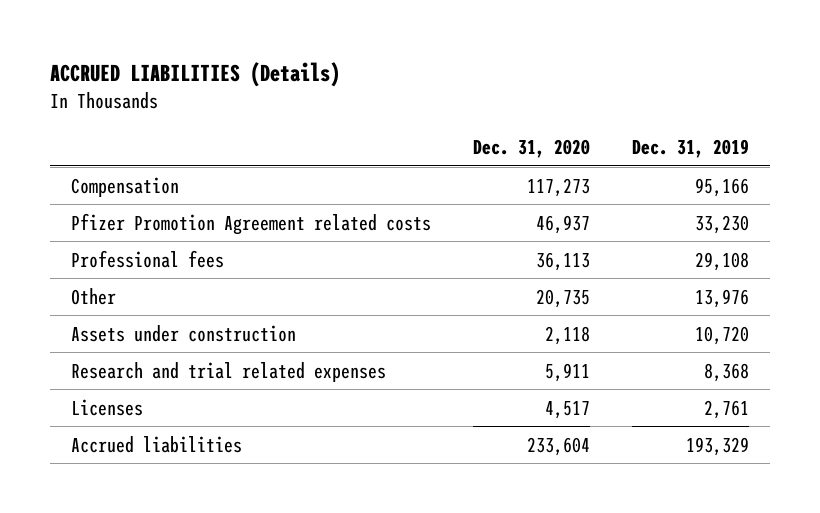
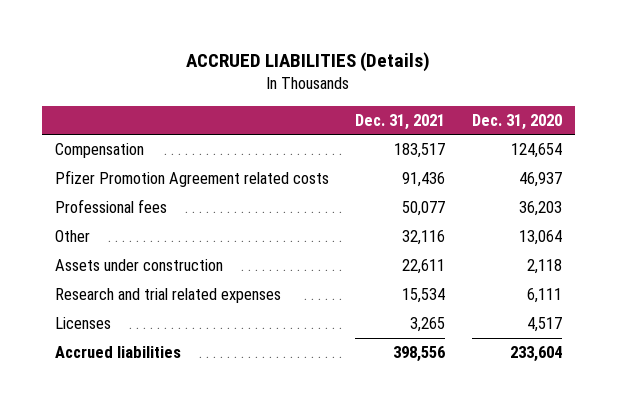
[632,138,750,158] Dec. 31, 2019 -> none
none -> [355,114,446,131] Dec. 31, 2021
[526,177,590,197] 117,273 -> [510,143,562,159] 124,654
[535,251,590,271] 36,113 -> [518,201,562,217] 36,203
[535,288,590,308] 20,735 -> [518,230,562,246] 13,064
[544,362,590,382] 5,911 -> [526,288,562,304] 6,111

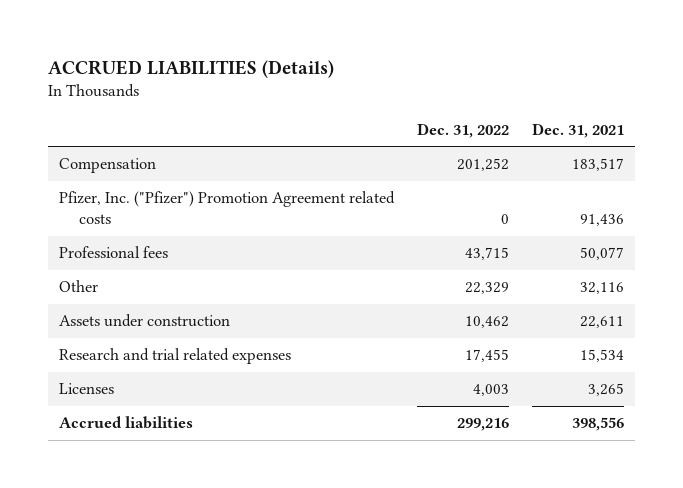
[471,114,562,131] Dec. 31, 2020 -> none
none -> [417,122,510,138] Dec. 31, 2022
[54,170,329,188] Pfizer Promotion Agreement related costs -> [59,191,396,225] Pfizer, Inc. ("Pfizer") Promotion Agreement related costs

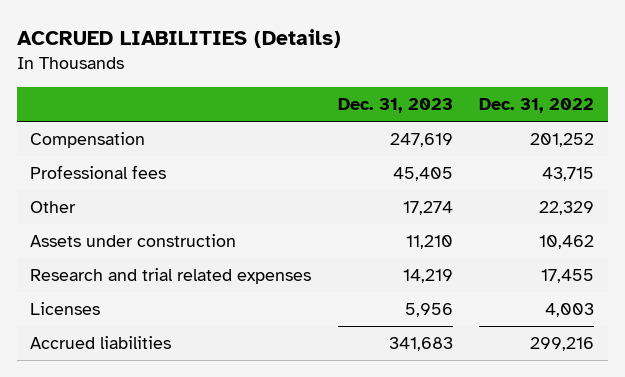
[531,122,624,138] Dec. 31, 2021 -> none
none -> [337,97,453,113] Dec. 31, 2023
[59,191,396,225] Pfizer, Inc. ("Pfizer") Promotion Agreement related costs -> none

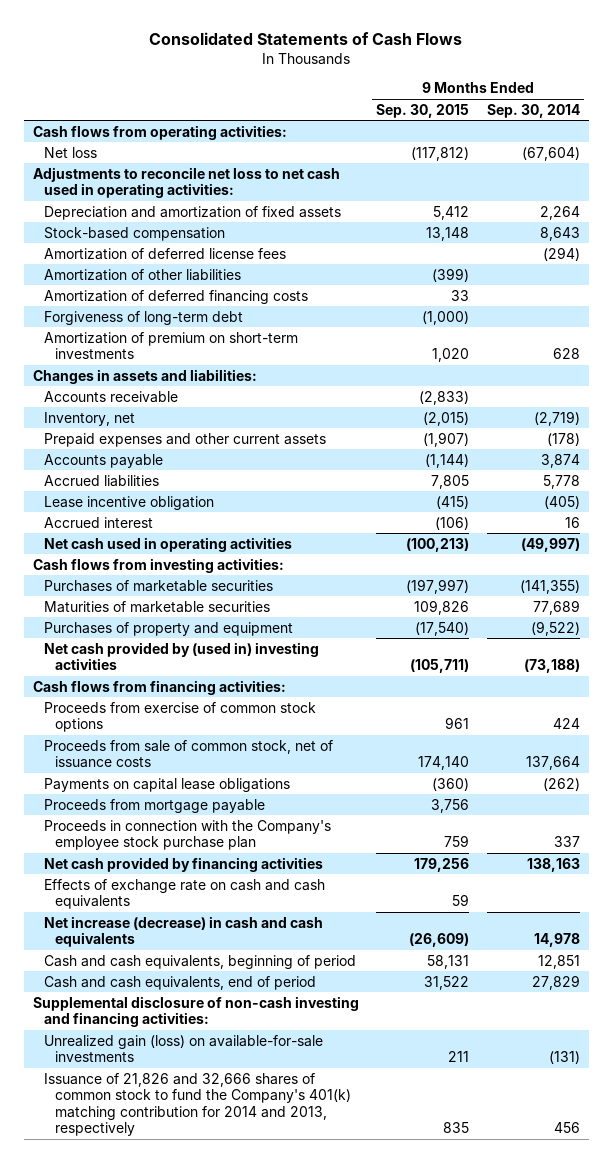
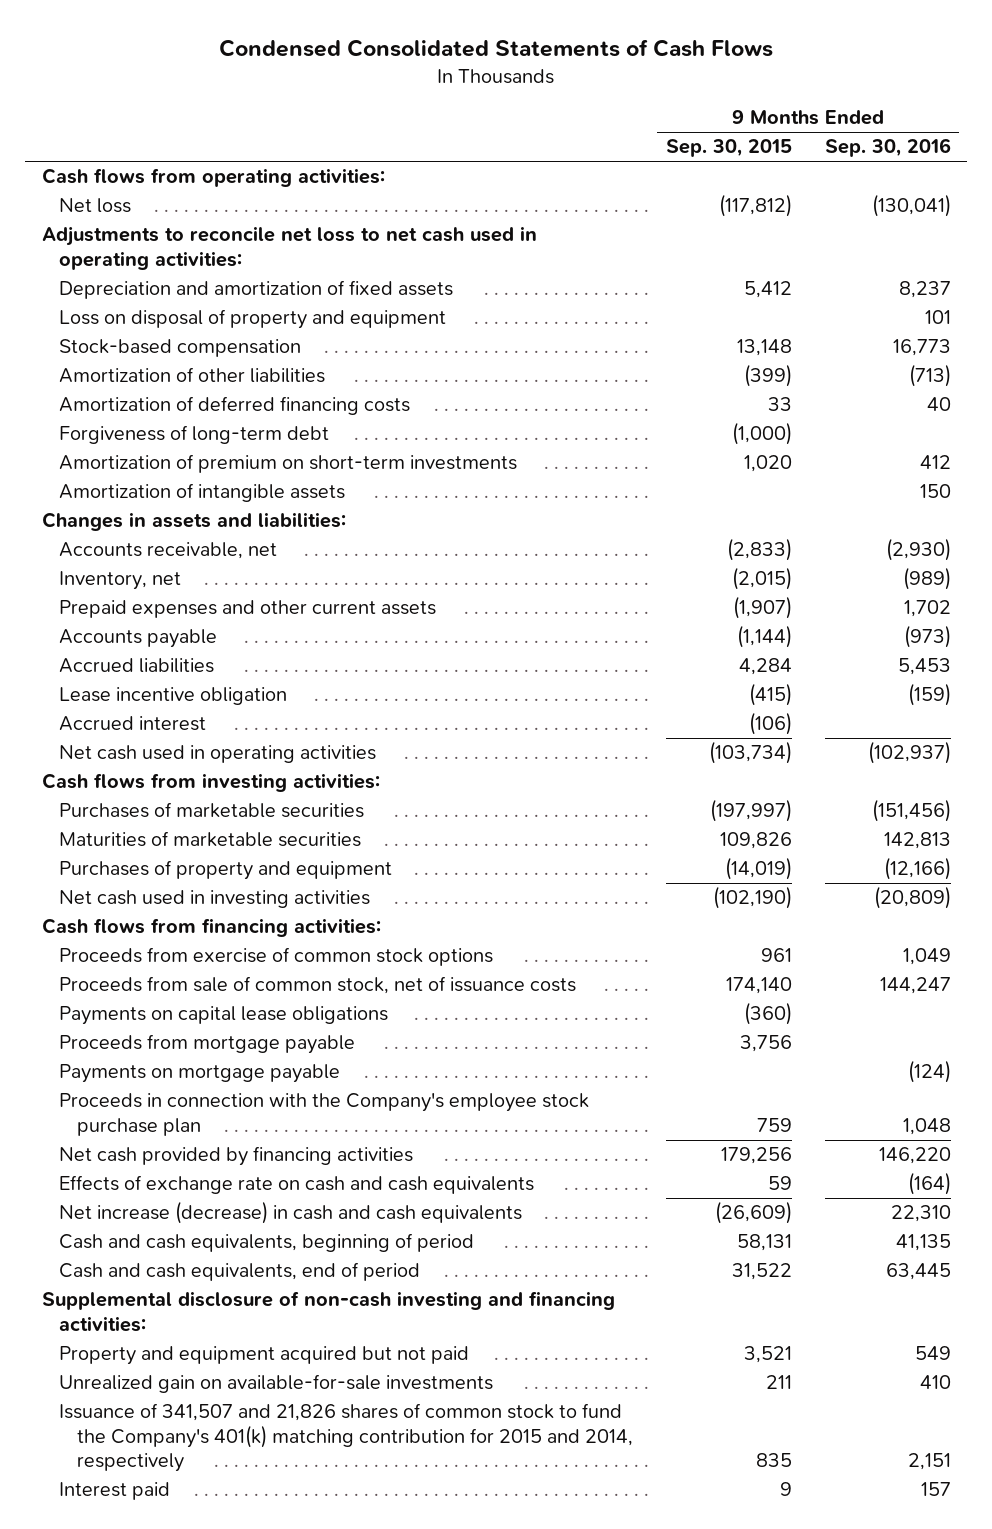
[149,32,463,46] Consolidated Statements of Cash Flows -> [219,39,774,58] Condensed Consolidated Statements of Cash Flows
[486,103,580,118] Sep. 30, 2014 -> none
none -> [824,138,951,158] Sep. 30, 2016
none -> [59,309,447,330] Loss on disposal of property and equipment
[43,247,286,260] Amortization of deferred license fees -> none
none -> [59,483,346,503] Amortization of intangible assets
[43,390,178,403] Accounts receivable -> [59,542,278,560] Accounts receivable, net
[431,474,470,489] 7,805 -> [738,658,792,676] 4,284
[406,537,470,552] (100,213) -> [708,741,792,765] (103,734)
[415,621,470,636] (17,540) -> [724,857,792,881] (14,019)
[43,641,319,671] Net cash provided by (used in) investing activities -> [59,890,371,909] Net cash used in investing activities
[410,659,470,674] (105,711) -> [712,886,792,910] (102,190)
none -> [59,1064,341,1084] Payments on mortgage payable
none -> [59,1346,470,1366] Property and equipment acquired but not paid
[43,1034,323,1063] Unrealized gain (loss) on available-for-sale investments -> [59,1374,494,1394] Unrealized gain on available-for-sale investments
[43,1072,351,1137] Issuance of 21,826 and 32,666 shares of common stock to fund the Company's 401(k) matching contribution for 2014 and 2013, respectively -> [59,1403,633,1473] Issuance of 341,507 and 21,826 shares of common stock to fund the Company's 401(k) matching contribution for 2015 and 2014, respectively
none -> [59,1482,171,1501] Interest paid

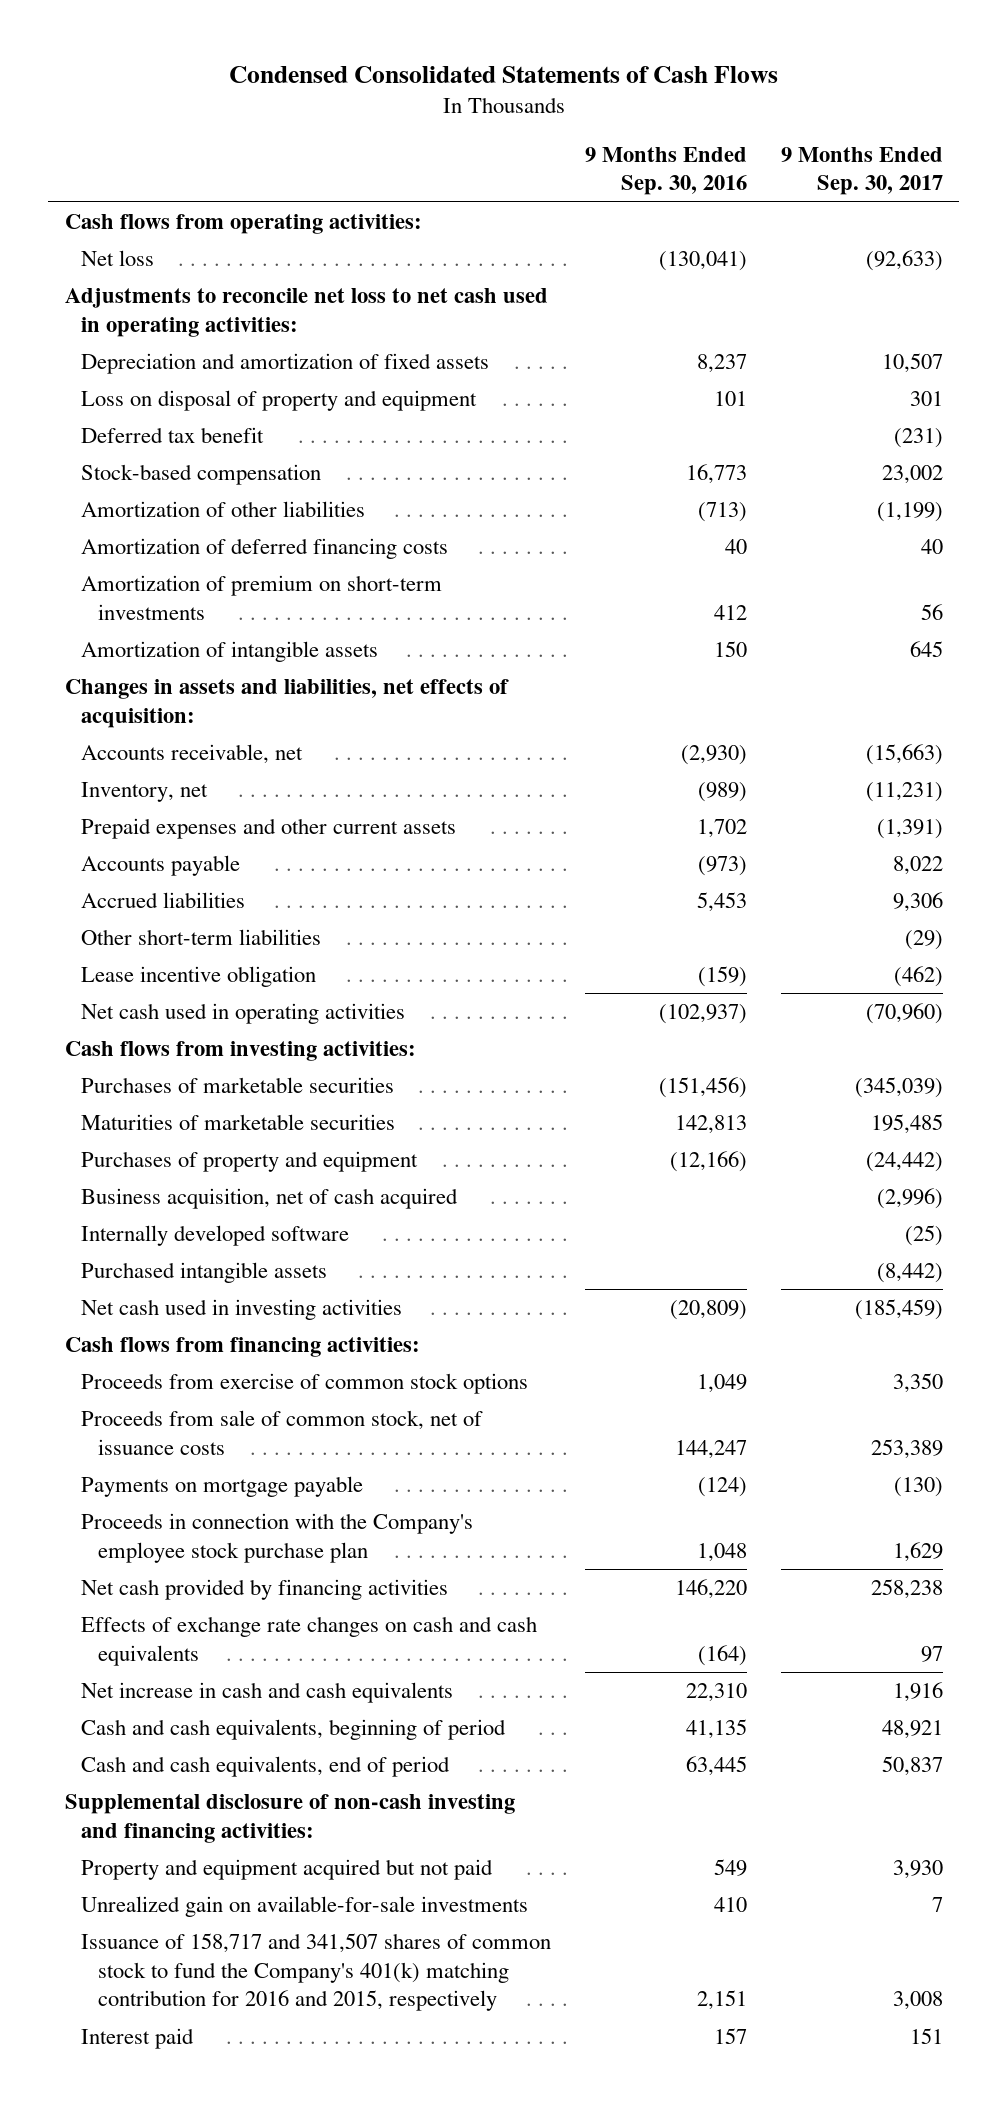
[665,139,792,158] Sep. 30, 2015 -> none
none -> [780,146,943,196] 9 Months Ended Sep. 30, 2017
none -> [81,427,265,444] Deferred tax benefit
[59,425,330,445] Forgiveness of long-term debt -> none
[41,512,346,532] Changes in assets and liabilities: -> [65,679,510,728] Changes in assets and liabilities, net effects of acquisition:
none -> [81,929,322,946] Other short-term liabilities
[59,716,207,732] Accrued interest -> none
none -> [81,1188,459,1210] Business acquisition, net of cash acquired
none -> [81,1225,350,1247] Internally developed software
none -> [81,1262,328,1284] Purchased intangible assets
[59,1006,389,1026] Payments on capital lease obligations -> none
[59,1034,356,1055] Proceeds from mortgage payable -> none
[59,1175,535,1195] Effects of exchange rate on cash and cash equivalents -> [81,1616,538,1666] Effects of exchange rate changes on cash and cash equivalents
[59,1201,523,1225] Net increase (decrease) in cash and cash equivalents -> [81,1682,454,1704] Net increase in cash and cash equivalents
[59,1403,633,1473] Issuance of 341,507 and 21,826 shares of common stock to fund the Company's 401(k) matching contribution for 2015 and 2014, respectively -> [81,1933,552,2012] Issuance of 158,717 and 341,507 shares of common stock to fund the Company's 401(k) matching contribution for 2016 and 2015, respectively

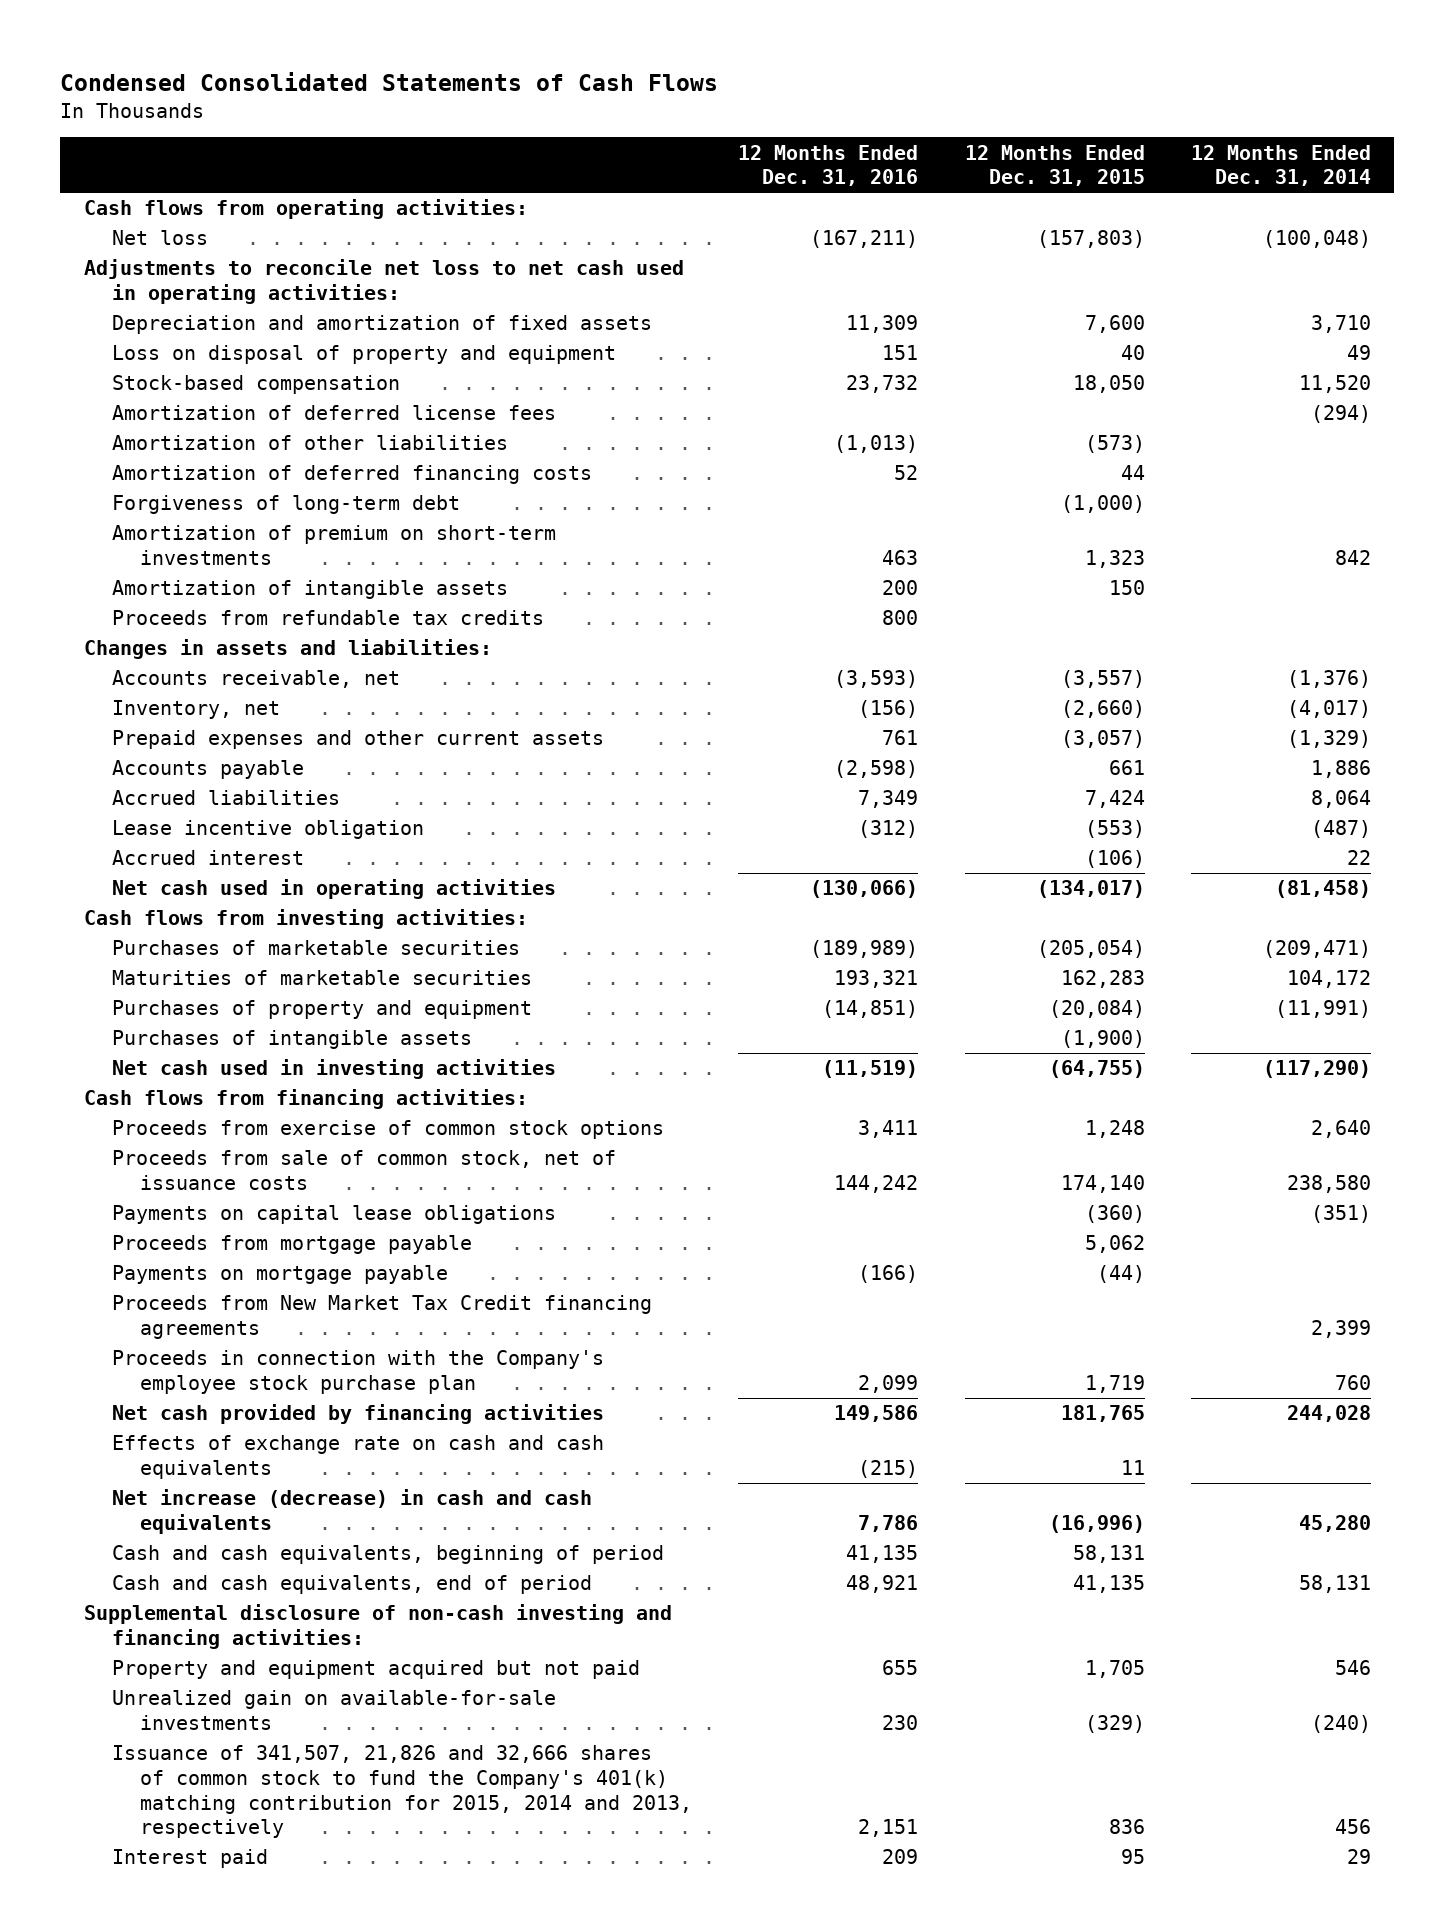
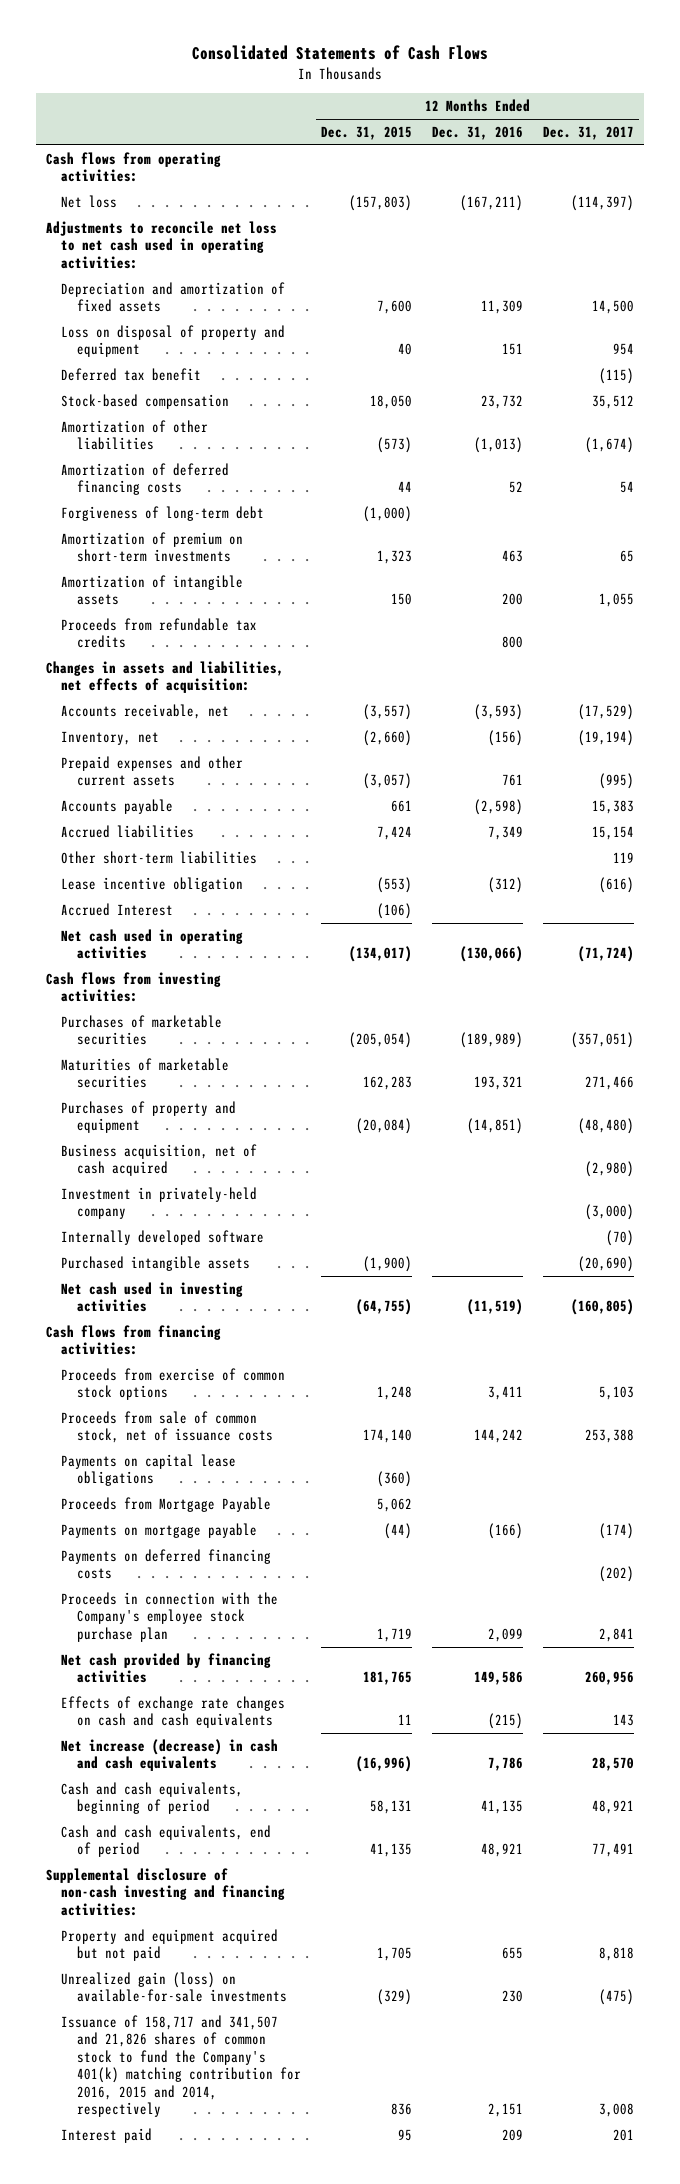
[60,72,719,92] Condensed Consolidated Statements of Cash Flows -> [192,44,489,60] Consolidated Statements of Cash Flows
[1191,144,1372,187] 12 Months Ended Dec. 31, 2014 -> none
none -> [543,126,635,141] Dec. 31, 2017
none -> [61,367,202,381] Deferred tax benefit
[111,405,556,421] Amortization of deferred license fees -> none
[83,639,492,660] Changes in assets and liabilities: -> [46,660,285,694] Changes in assets and liabilities, net effects of acquisition:
none -> [61,850,258,864] Other short-term liabilities
[111,850,304,866] Accrued interest -> [61,902,174,916] Accrued Interest
none -> [61,1143,258,1177] Business acquisition, net of cash acquired
none -> [61,1186,258,1220] Investment in privately-held company
none -> [61,1229,265,1245] Internally developed software
[111,1030,472,1050] Purchases of intangible assets -> [61,1255,251,1271] Purchased intangible assets
[111,1235,472,1255] Proceeds from mortgage payable -> [61,1496,272,1512] Proceeds from Mortgage Payable
[111,1295,652,1339] Proceeds from New Market Tax Credit financing agreements -> none
none -> [61,1548,272,1580] Payments on deferred financing costs
[111,1435,604,1479] Effects of exchange rate on cash and cash equivalents -> [61,1695,286,1729] Effects of exchange rate changes on cash and cash equivalents
[111,1690,556,1730] Unrealized gain on available-for-sale investments -> [61,1971,287,2003] Unrealized gain (loss) on available-for-sale investments
[111,1745,692,1839] Issuance of 341,507, 21,826 and 32,666 shares of common stock to fund the Company's 401(k) matching contribution for 2015, 2014 and 2013, respectively -> [61,2014,301,2118] Issuance of 158,717 and 341,507 and 21,826 shares of common stock to fund the Company's 401(k) matching contribution for 2016, 2015 and 2014, respectively

